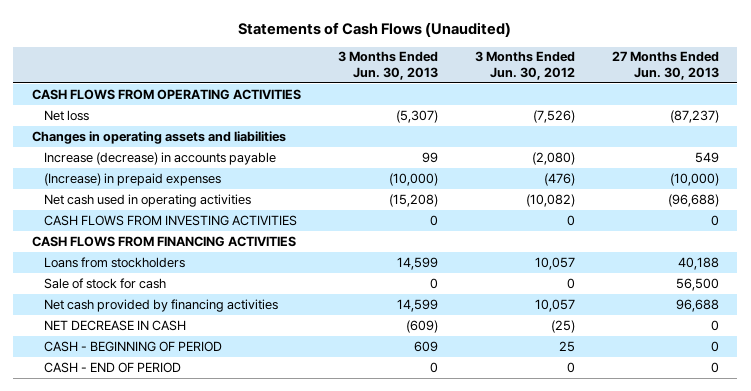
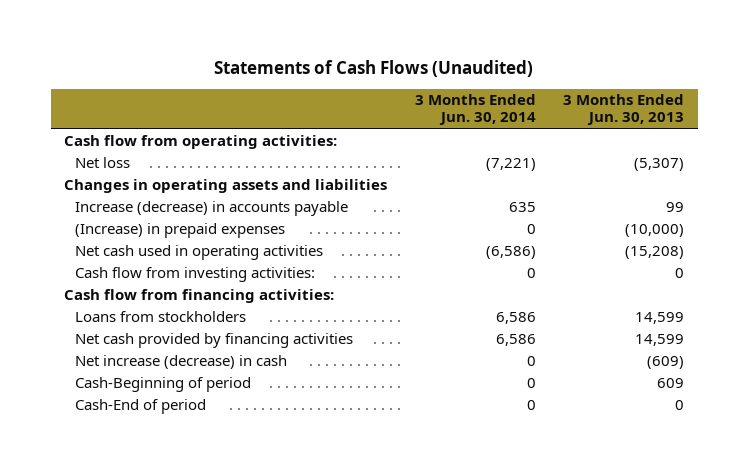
[474,51,575,81] 3 Months Ended Jun. 30, 2012 -> none
[611,51,719,81] 27 Months Ended Jun. 30, 2013 -> none
none -> [414,94,536,126] 3 Months Ended Jun. 30, 2014
[31,88,301,100] CASH FLOWS FROM OPERATING ACTIVITIES -> [64,134,338,149] Cash flow from operating activities:
[43,214,297,226] CASH FLOWS FROM INVESTING ACTIVITIES -> [75,266,316,282] Cash flow from investing activities:
[31,235,296,247] CASH FLOWS FROM FINANCING ACTIVITIES -> [64,288,335,303] Cash flow from financing activities:
[43,277,166,289] Sale of stock for cash -> none
[43,319,186,331] NET DECREASE IN CASH -> [75,354,288,369] Net increase (decrease) in cash
[43,340,222,352] CASH - BEGINNING OF PERIOD -> [75,376,252,392] Cash-Beginning of period
[43,361,181,373] CASH - END OF PERIOD -> [75,398,207,414] Cash-End of period

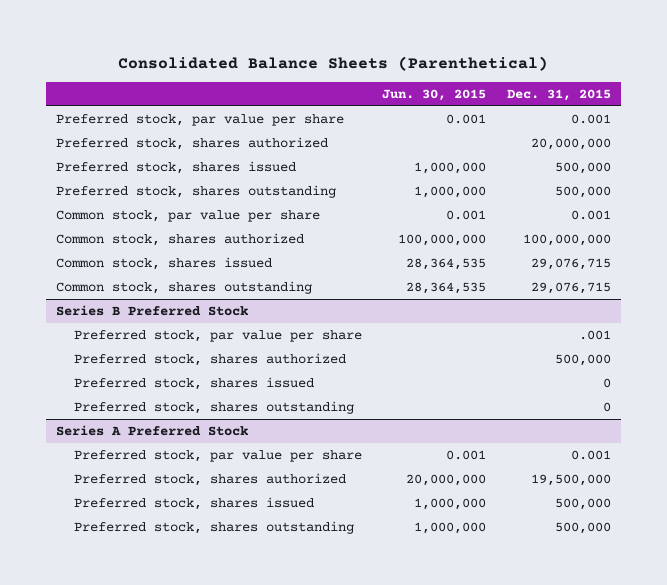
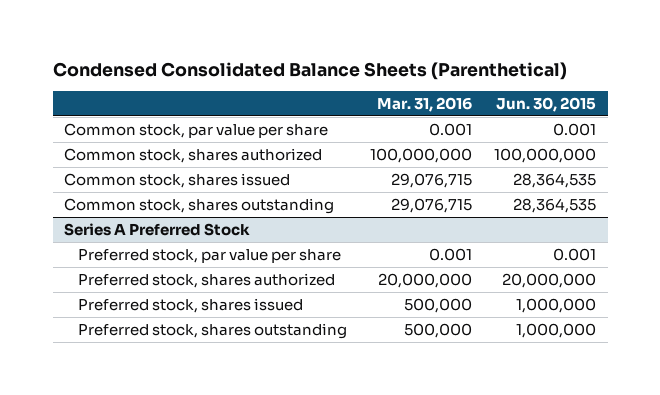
[118,55,549,71] Consolidated Balance Sheets (Parenthetical) -> [52,62,567,81] Condensed Consolidated Balance Sheets (Parenthetical)
[506,88,611,101] Dec. 31, 2015 -> none
none -> [376,96,472,112] Mar. 31, 2016
[55,113,344,126] Preferred stock, par value per share -> none
[55,136,328,150] Preferred stock, shares authorized -> none
[55,160,296,174] Preferred stock, shares issued -> none
[55,184,336,198] Preferred stock, shares outstanding -> none
[55,304,248,316] Series B Preferred Stock -> none
[73,329,362,342] Preferred stock, par value per share -> none
[73,352,346,366] Preferred stock, shares authorized -> none
[73,376,314,390] Preferred stock, shares issued -> none
[73,400,354,414] Preferred stock, shares outstanding -> none

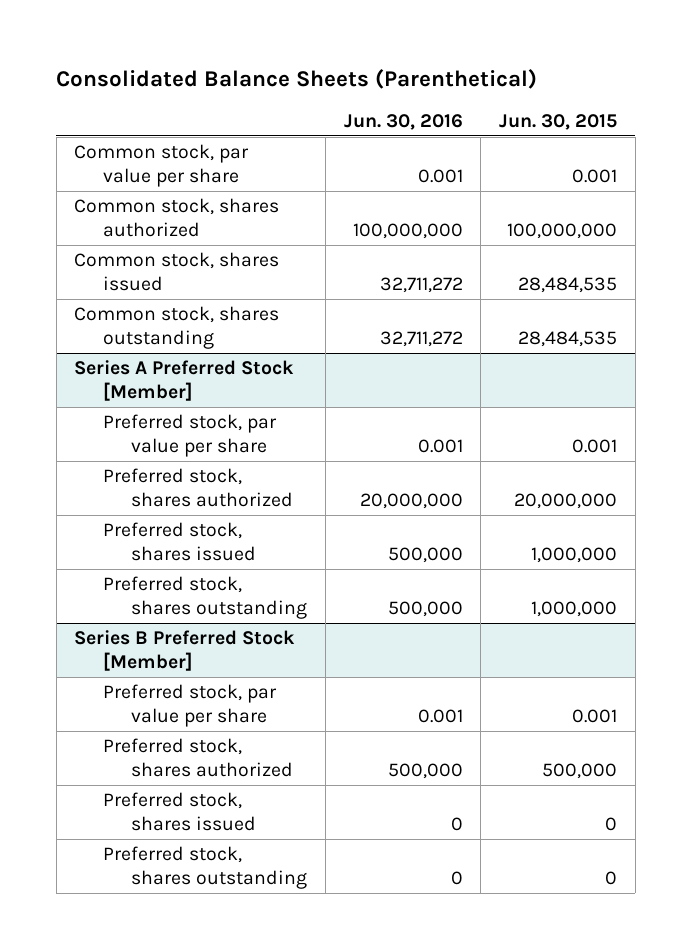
[52,62,567,81] Condensed Consolidated Balance Sheets (Parenthetical) -> [56,69,538,90] Consolidated Balance Sheets (Parenthetical)
[376,96,472,112] Mar. 31, 2016 -> none
none -> [343,114,463,131] Jun. 30, 2016
[513,172,597,188] 28,364,535 -> [518,277,618,294] 28,484,535
[513,197,597,213] 28,364,535 -> [518,331,618,348] 28,484,535
[63,222,250,236] Series A Preferred Stock -> [74,360,295,402] Series A Preferred Stock [Member]
none -> [74,630,296,672] Series B Preferred Stock [Member]
none -> [102,684,277,728] Preferred stock, par value per share
none -> [102,738,294,778] Preferred stock, shares authorized
none -> [102,792,257,832] Preferred stock, shares issued
none -> [102,846,308,890] Preferred stock, shares outstanding

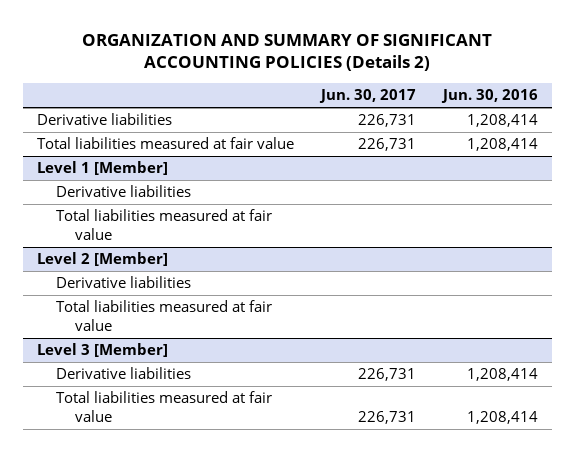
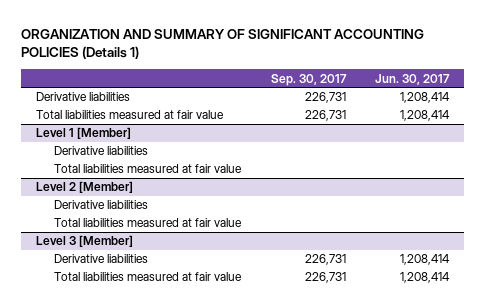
[82,33,493,72] ORGANIZATION AND SUMMARY OF SIGNIFICANT ACCOUNTING POLICIES (Details 2) -> [20,29,424,60] ORGANIZATION AND SUMMARY OF SIGNIFICANT ACCOUNTING POLICIES (Details 1)
[441,89,539,104] Jun. 30, 2016 -> none
none -> [270,73,347,86] Sep. 30, 2017
[357,114,416,128] 226,731 -> [400,92,451,104] 1,208,414
[357,138,416,152] 226,731 -> [400,110,451,122] 1,208,414
[357,368,416,382] 226,731 -> [400,254,451,266] 1,208,414
[357,410,416,424] 226,731 -> [400,272,451,284] 1,208,414

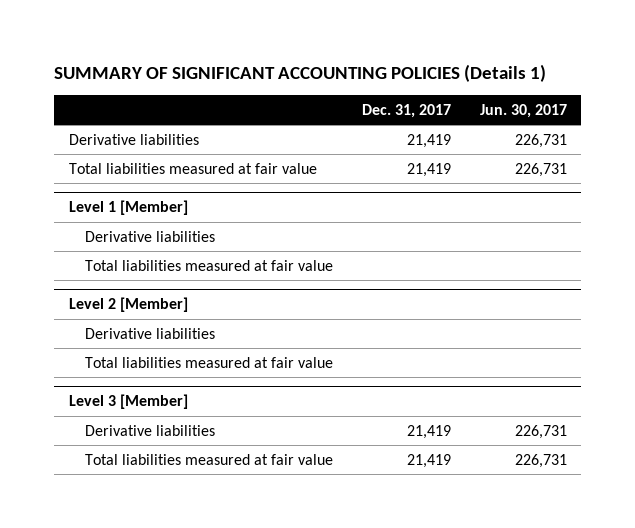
[20,29,424,60] ORGANIZATION AND SUMMARY OF SIGNIFICANT ACCOUNTING POLICIES (Details 1) -> [54,63,547,82] SUMMARY OF SIGNIFICANT ACCOUNTING POLICIES (Details 1)
[270,73,347,86] Sep. 30, 2017 -> none
none -> [361,103,451,118] Dec. 31, 2017
[400,92,451,104] 1,208,414 -> [514,133,567,148] 226,731
[400,110,451,122] 1,208,414 -> [514,162,567,177] 226,731
[400,254,451,266] 1,208,414 -> [514,424,567,439] 226,731
[400,272,451,284] 1,208,414 -> [514,453,567,468] 226,731

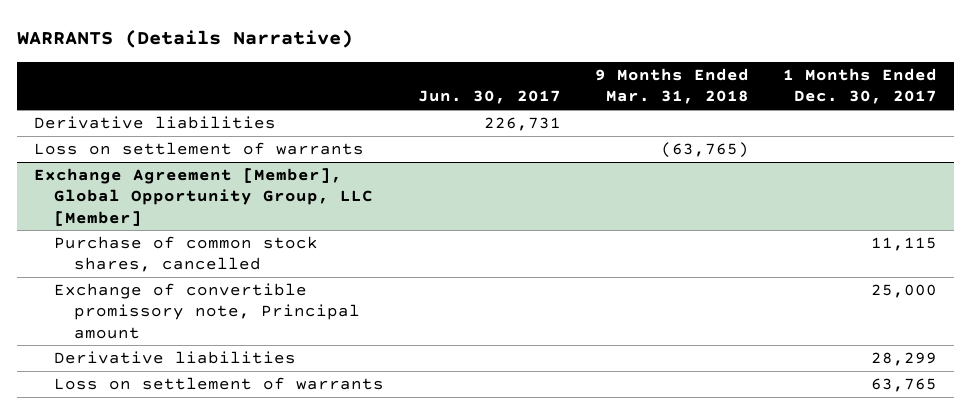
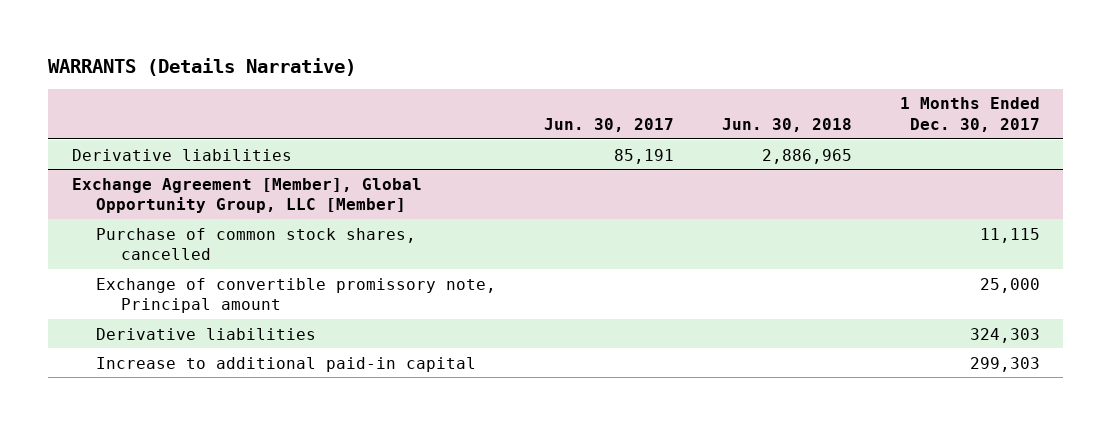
[594,68,749,105] 9 Months Ended Mar. 31, 2018 -> none
none -> [721,118,852,133] Jun. 30, 2018
[33,142,364,156] Loss on settlement of warrants -> none
[483,117,561,132] 226,731 -> [613,148,674,164] 85,191
[53,377,384,391] Loss on settlement of warrants -> none
[870,352,937,367] 28,299 -> [969,327,1040,343] 324,303
none -> [96,356,477,372] Increase to additional paid-in capital

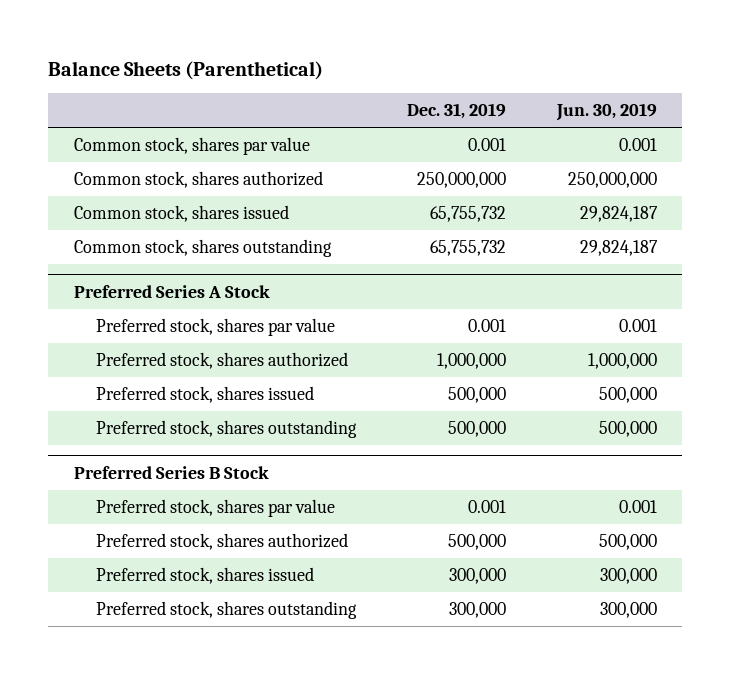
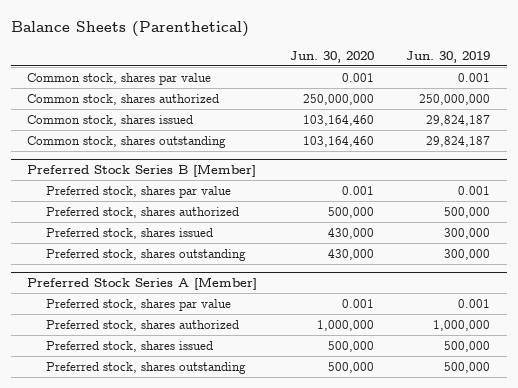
[406,102,506,119] Dec. 31, 2019 -> none
none -> [289,50,374,63] Jun. 30, 2020
[73,285,270,299] Preferred Series A Stock -> none
[95,318,335,337] Preferred stock, shares par value -> none
[95,352,348,370] Preferred stock, shares authorized -> none
[95,386,314,404] Preferred stock, shares issued -> none
[95,420,357,439] Preferred stock, shares outstanding -> none
[73,466,269,480] Preferred Series B Stock -> [27,164,257,178] Preferred Stock Series B [Member]
none -> [27,277,258,291] Preferred Stock Series A [Member]
none -> [46,298,232,311] Preferred stock, shares par value
none -> [46,319,240,331] Preferred stock, shares authorized
none -> [46,340,214,352] Preferred stock, shares issued
none -> [46,361,247,374] Preferred stock, shares outstanding

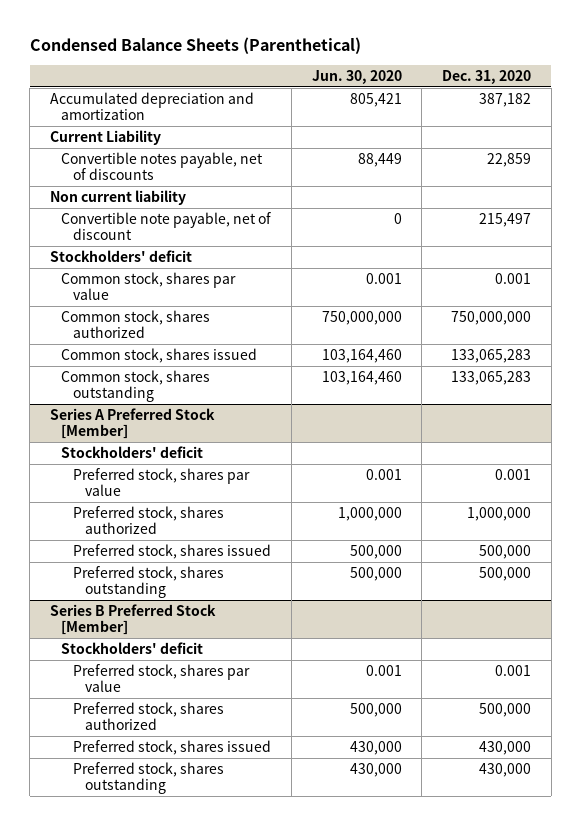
[11,20,250,37] Balance Sheets (Parenthetical) -> [29,37,361,55] Condensed Balance Sheets (Parenthetical)
[406,50,491,63] Jun. 30, 2019 -> none
none -> [442,70,532,85] Dec. 31, 2020
none -> [49,91,254,121] Accumulated depreciation and amortization
none -> [49,129,161,145] Current Liability
none -> [61,151,264,181] Convertible notes payable, net of discounts
none -> [49,189,186,205] Non current liability
none -> [61,211,272,241] Convertible note payable, net of discount
none -> [49,249,192,262] Stockholders' deficit
[302,93,374,105] 250,000,000 -> [321,310,402,325] 750,000,000
[27,164,257,178] Preferred Stock Series B [Member] -> none
[46,185,232,198] Preferred stock, shares par value -> none
[46,206,240,218] Preferred stock, shares authorized -> none
[46,227,214,239] Preferred stock, shares issued -> none
[46,248,247,261] Preferred stock, shares outstanding -> none
[27,277,258,291] Preferred Stock Series A [Member] -> [49,407,215,440] Series A Preferred Stock [Member]
none -> [61,445,204,458] Stockholders' deficit
none -> [49,603,216,636] Series B Preferred Stock [Member]
none -> [61,641,204,654] Stockholders' deficit
none -> [72,663,250,693] Preferred stock, shares par value
none -> [72,701,224,731] Preferred stock, shares authorized
none -> [72,739,271,755] Preferred stock, shares issued
none -> [72,761,224,795] Preferred stock, shares outstanding

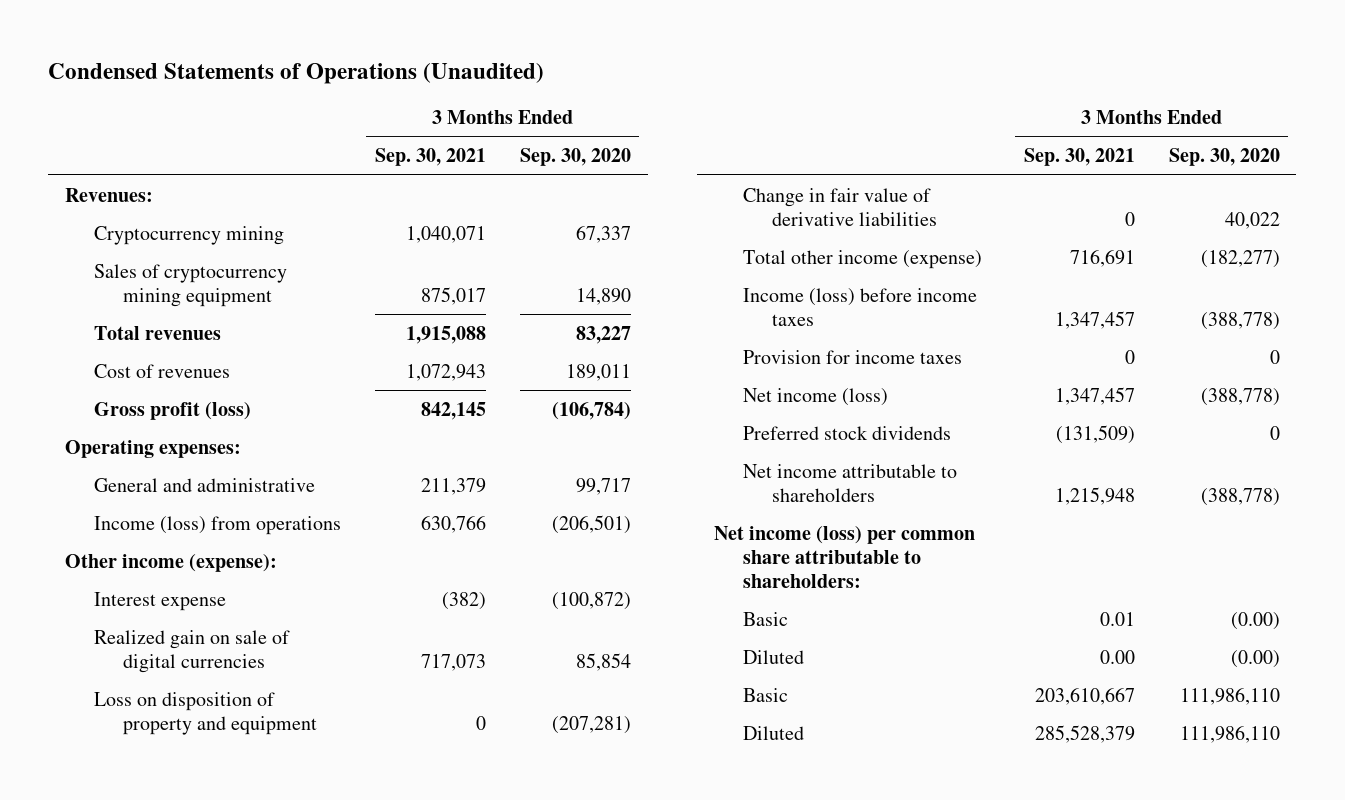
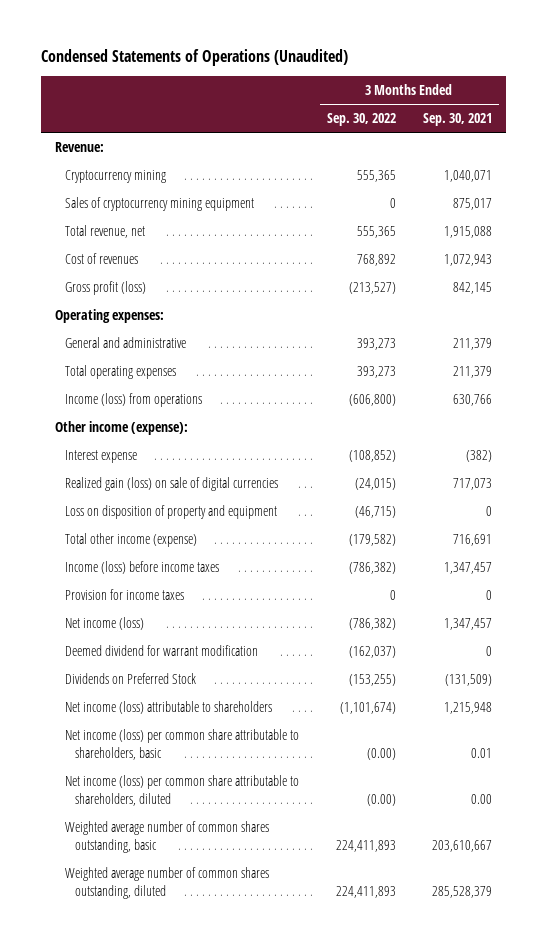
[519,148,631,167] Sep. 30, 2020 -> none
none -> [326,113,396,127] Sep. 30, 2022
[65,187,154,202] Revenues: -> [54,141,104,152] Revenue:
[94,325,222,340] Total revenues -> [64,224,145,238] Total revenue, net
none -> [64,364,176,379] Total operating expenses
[94,629,291,673] Realized gain on sale of digital currencies -> [64,476,278,491] Realized gain (loss) on sale of digital currencies
[743,187,938,226] Change in fair value of derivative liabilities -> none
[713,525,975,588] Net income (loss) per common share attributable to shareholders: -> none
none -> [64,644,258,656] Deemed dividend for warrant modification
[743,425,952,440] Preferred stock dividends -> [64,672,196,684] Dividends on Preferred Stock
[743,463,958,502] Net income attributable to shareholders -> [64,700,272,714] Net income (loss) attributable to shareholders
[743,611,789,626] Basic -> [64,728,299,760] Net income (loss) per common share attributable to shareholders, basic
[743,649,805,664] Diluted -> [64,774,299,806] Net income (loss) per common share attributable to shareholders, diluted
[743,687,789,702] Basic -> [64,820,269,853] Weighted average number of common shares outstanding, basic
[743,725,805,740] Diluted -> [64,866,269,899] Weighted average number of common shares outstanding, diluted

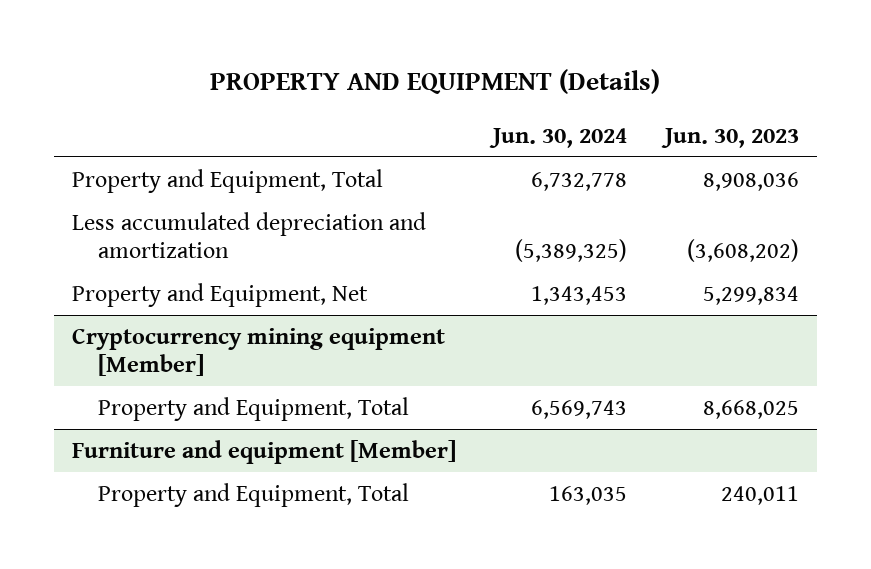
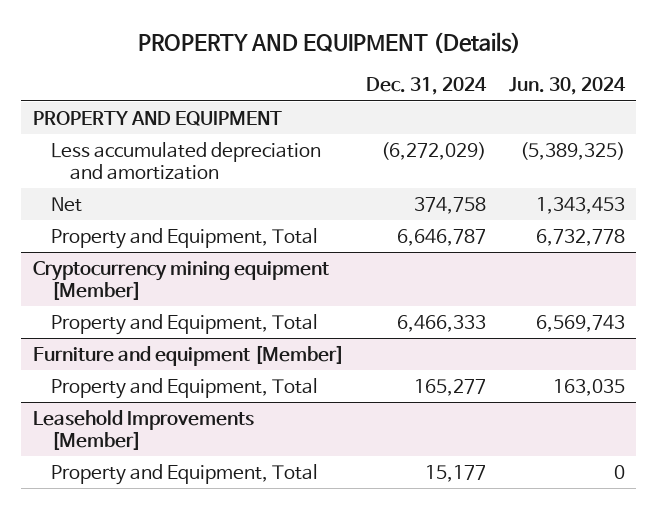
[660,127,799,148] Jun. 30, 2023 -> none
none -> [366,77,488,96] Dec. 31, 2024
none -> [32,110,282,126] PROPERTY AND EQUIPMENT
[72,282,369,307] Property and Equipment, Net -> [51,196,83,212] Net
[72,168,384,193] Property and Equipment, Total -> [51,227,319,249] Property and Equipment, Total
none -> [32,409,254,451] Leasehold Improvements [Member]
none -> [51,463,319,485] Property and Equipment, Total

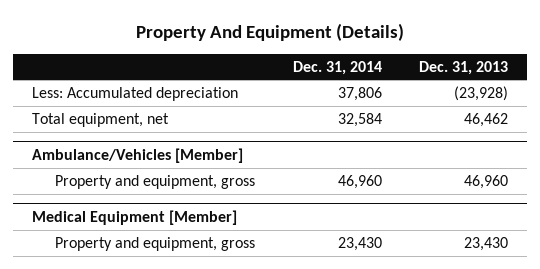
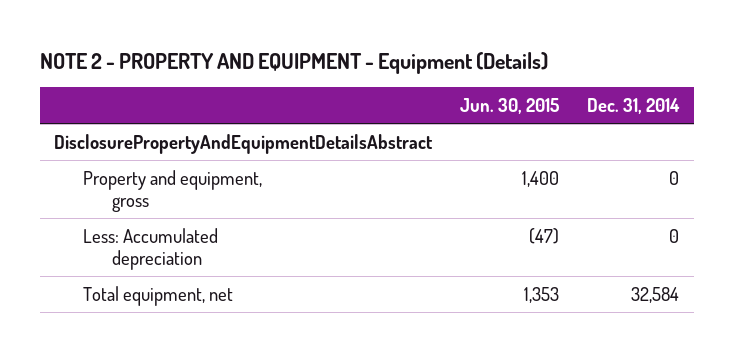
[135,22,404,41] Property And Equipment (Details) -> [39,51,548,74] NOTE 2 - PROPERTY AND EQUIPMENT - Equipment (Details)
[418,60,508,75] Dec. 31, 2013 -> none
none -> [460,98,560,115] Jun. 30, 2015
none -> [53,133,433,154] DisclosurePropertyAndEquipmentDetailsAbstract
none -> [82,169,262,212] Property and equipment, gross
[337,87,382,102] 37,806 -> [669,228,680,243] 0
[31,148,243,164] Ambulance/Vehicles [Member] -> none
[55,175,256,190] Property and equipment, gross -> none
[31,210,237,226] Medical Equipment [Member] -> none
[55,237,256,252] Property and equipment, gross -> none

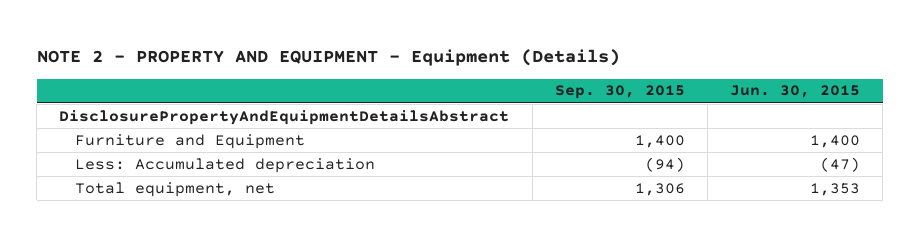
[587,98,681,115] Dec. 31, 2014 -> none
none -> [554,85,685,100] Sep. 30, 2015
[82,169,262,212] Property and equipment, gross -> [74,133,305,149] Furniture and Equipment

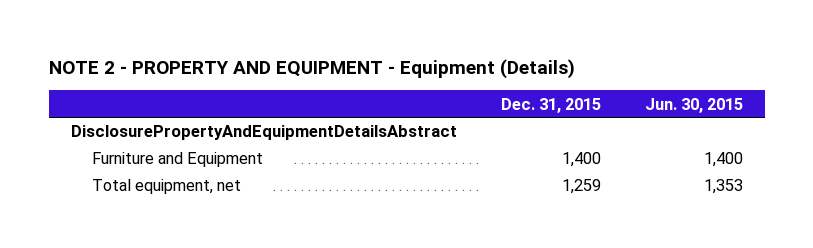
[554,85,685,100] Sep. 30, 2015 -> none
none -> [500,97,601,113] Dec. 31, 2015
[74,157,375,173] Less: Accumulated depreciation -> none

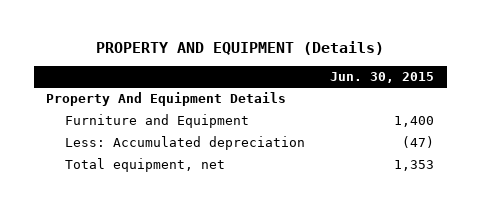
[48,58,575,79] NOTE 2 - PROPERTY AND EQUIPMENT - Equipment (Details) -> [96,41,385,56] PROPERTY AND EQUIPMENT (Details)
[500,97,601,113] Dec. 31, 2015 -> none
[70,125,457,141] DisclosurePropertyAndEquipmentDetailsAbstract -> none
none -> [46,92,287,107] Property And Equipment Details
none -> [64,136,305,151] Less: Accumulated depreciation

